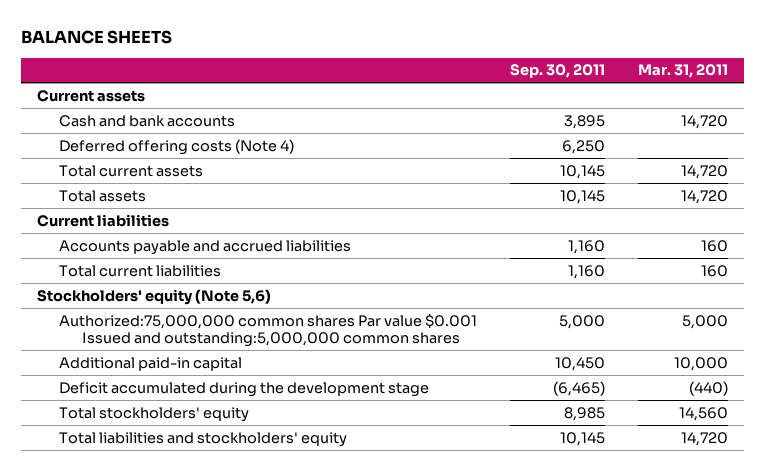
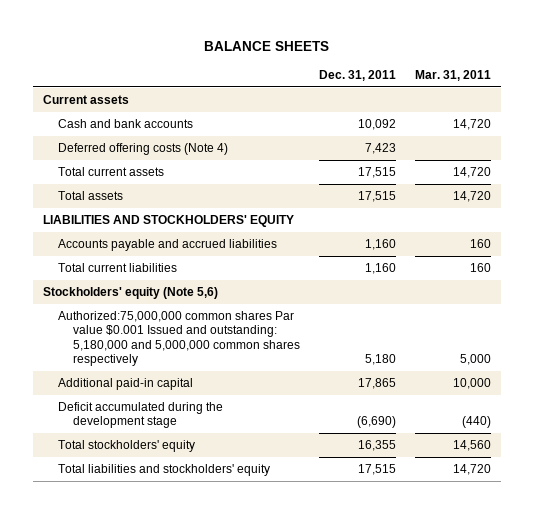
[509,64,605,79] Sep. 30, 2011 -> none
none -> [319,70,397,82] Dec. 31, 2011
[37,213,170,227] Current liabilities -> none
none -> [42,214,294,227] LIABILITIES AND STOCKHOLDERS' EQUITY
[59,313,478,348] Authorized:75,000,000 common shares Par value $0.001 Issued and outstanding:5,000,000 common shares -> [57,310,300,367] Authorized:75,000,000 common shares Par value $0.001 Issued and outstanding: 5,180,000 and 5,000,000 common shares respectively

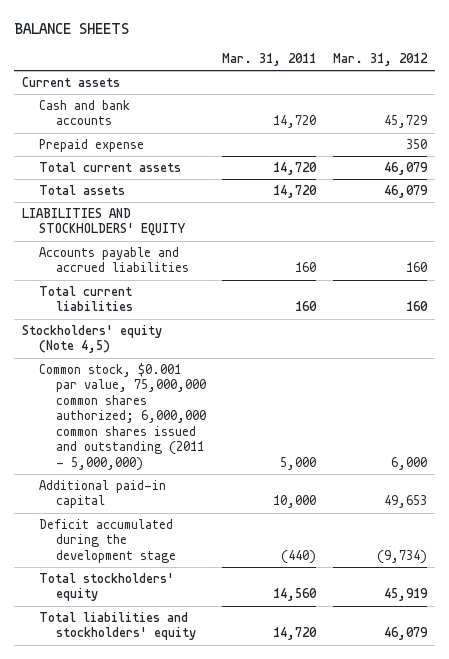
[319,70,397,82] Dec. 31, 2011 -> none
none -> [332,53,428,67] Mar. 31, 2012
[57,142,228,155] Deferred offering costs (Note 4) -> none
none -> [39,138,145,152] Prepaid expense
[42,286,218,299] Stockholders' equity (Note 5,6) -> [22,324,163,354] Stockholders' equity (Note 4,5)
[57,310,300,367] Authorized:75,000,000 common shares Par value $0.001 Issued and outstanding: 5,180,000 and 5,000,000 common shares respectively -> [39,362,207,471] Common stock, $0.001 par value, 75,000,000 common shares authorized; 6,000,000 common shares issued and outstanding (2011 - 5,000,000)

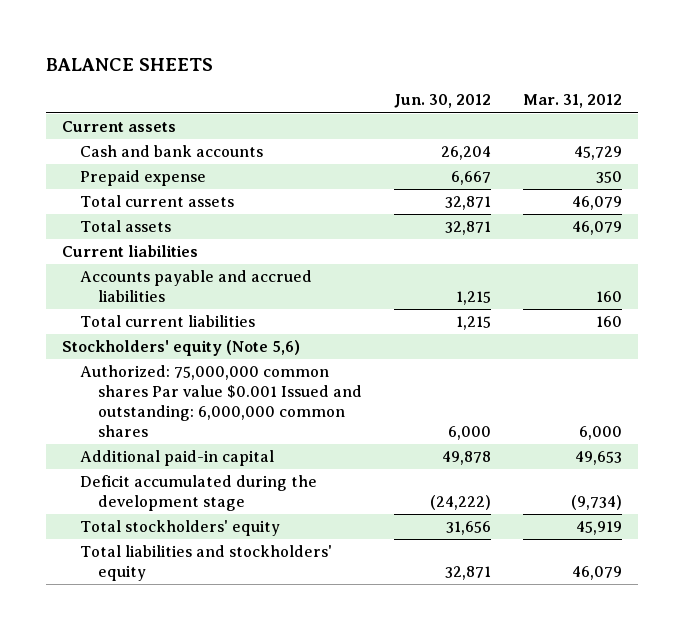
[222,53,317,67] Mar. 31, 2011 -> none
none -> [393,94,491,109] Jun. 30, 2012
[22,207,186,237] LIABILITIES AND STOCKHOLDERS' EQUITY -> none
none -> [62,245,199,258] Current liabilities
[22,324,163,354] Stockholders' equity (Note 4,5) -> [62,340,301,357] Stockholders' equity (Note 5,6)
[39,362,207,471] Common stock, $0.001 par value, 75,000,000 common shares authorized; 6,000,000 common shares issued and outstanding (2011 - 5,000,000) -> [79,365,362,437] Authorized: 75,000,000 common shares Par value $0.001 Issued and outstanding: 6,000,000 common shares

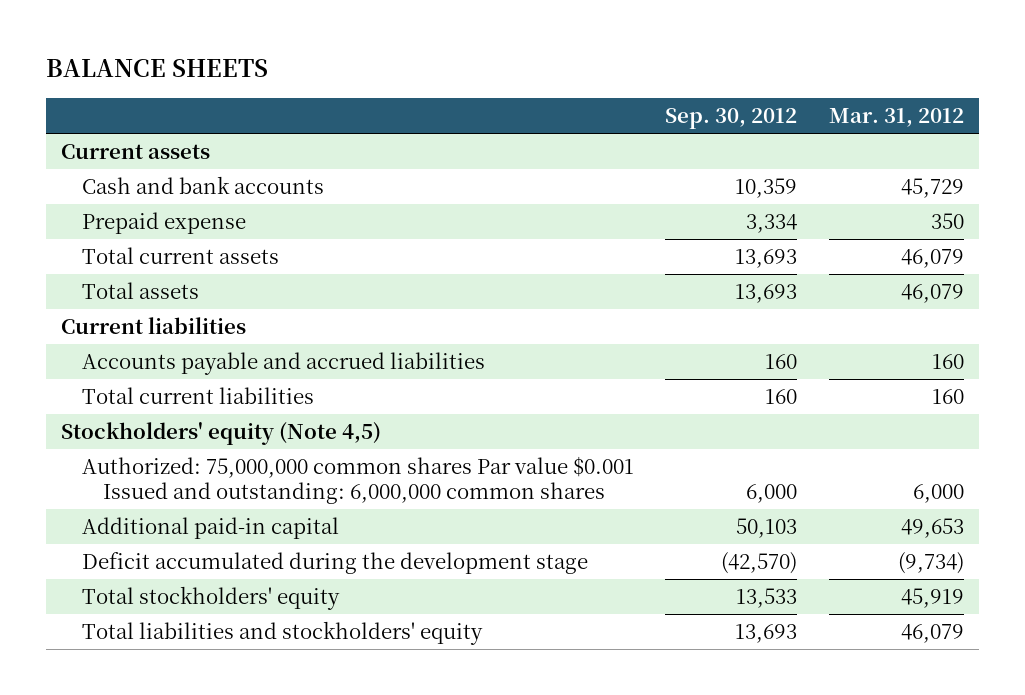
[393,94,491,109] Jun. 30, 2012 -> none
none -> [665,108,798,130] Sep. 30, 2012
[62,340,301,357] Stockholders' equity (Note 5,6) -> [61,422,382,446] Stockholders' equity (Note 4,5)

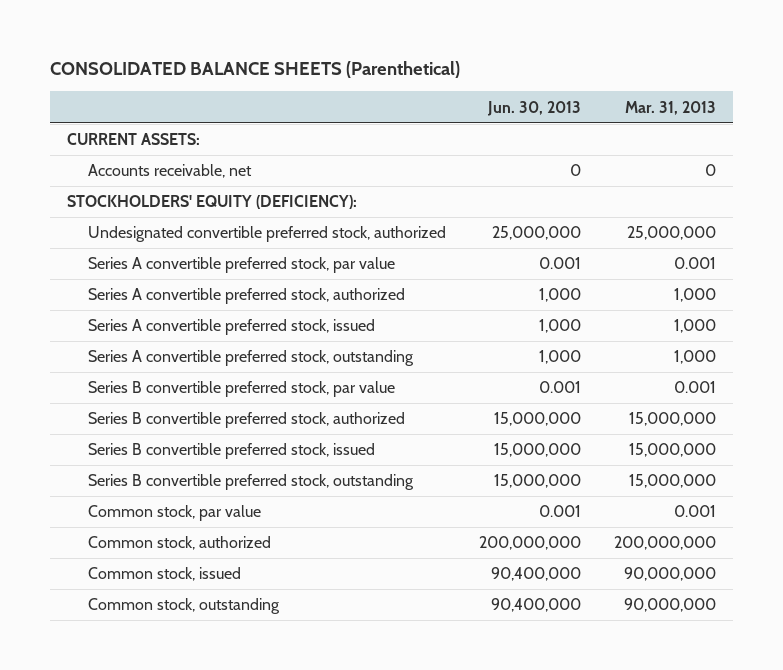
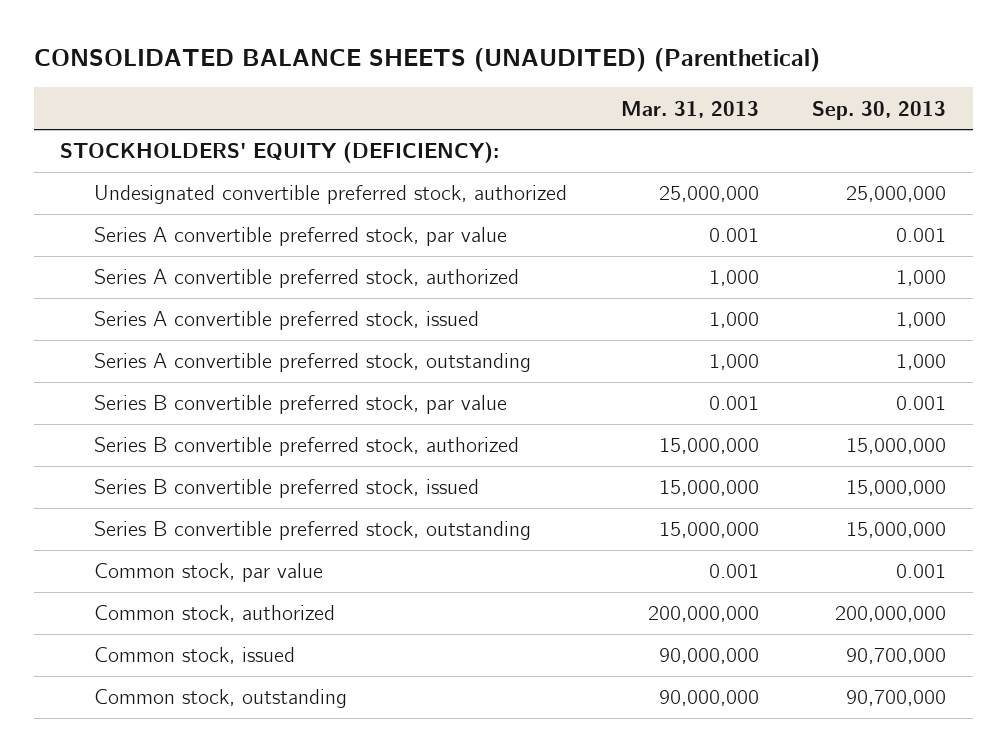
[50,61,461,79] CONSOLIDATED BALANCE SHEETS (Parenthetical) -> [33,48,820,73] CONSOLIDATED BALANCE SHEETS (UNAUDITED) (Parenthetical)
[487,100,582,116] Jun. 30, 2013 -> none
none -> [812,100,947,120] Sep. 30, 2013
[66,133,200,146] CURRENT ASSETS: -> none
[88,164,253,179] Accounts receivable, net -> none

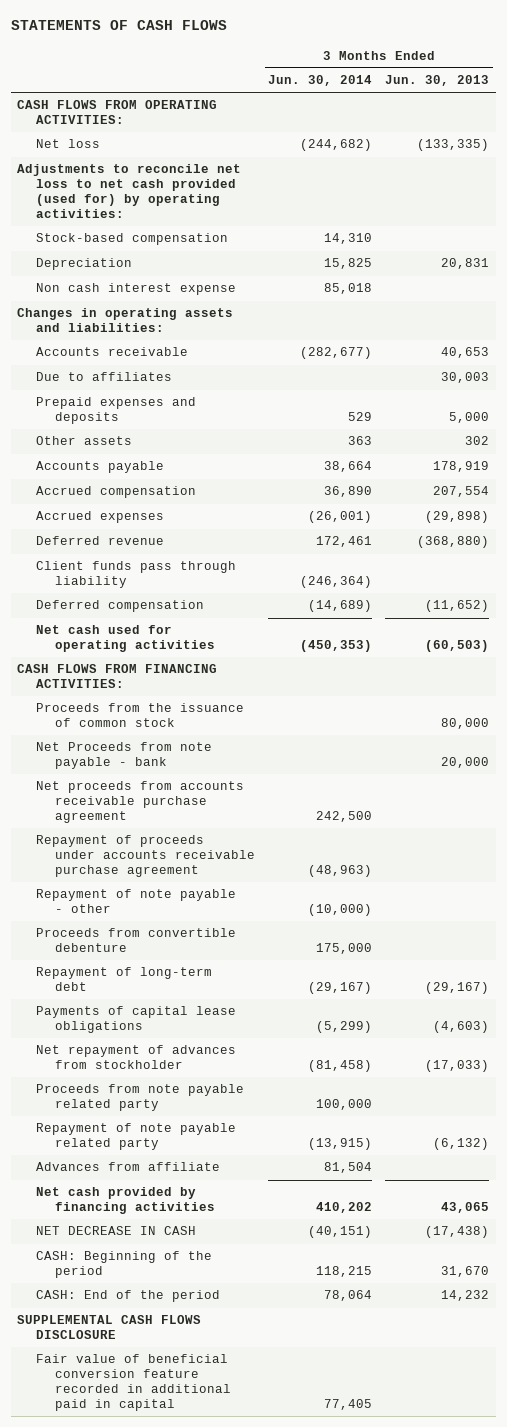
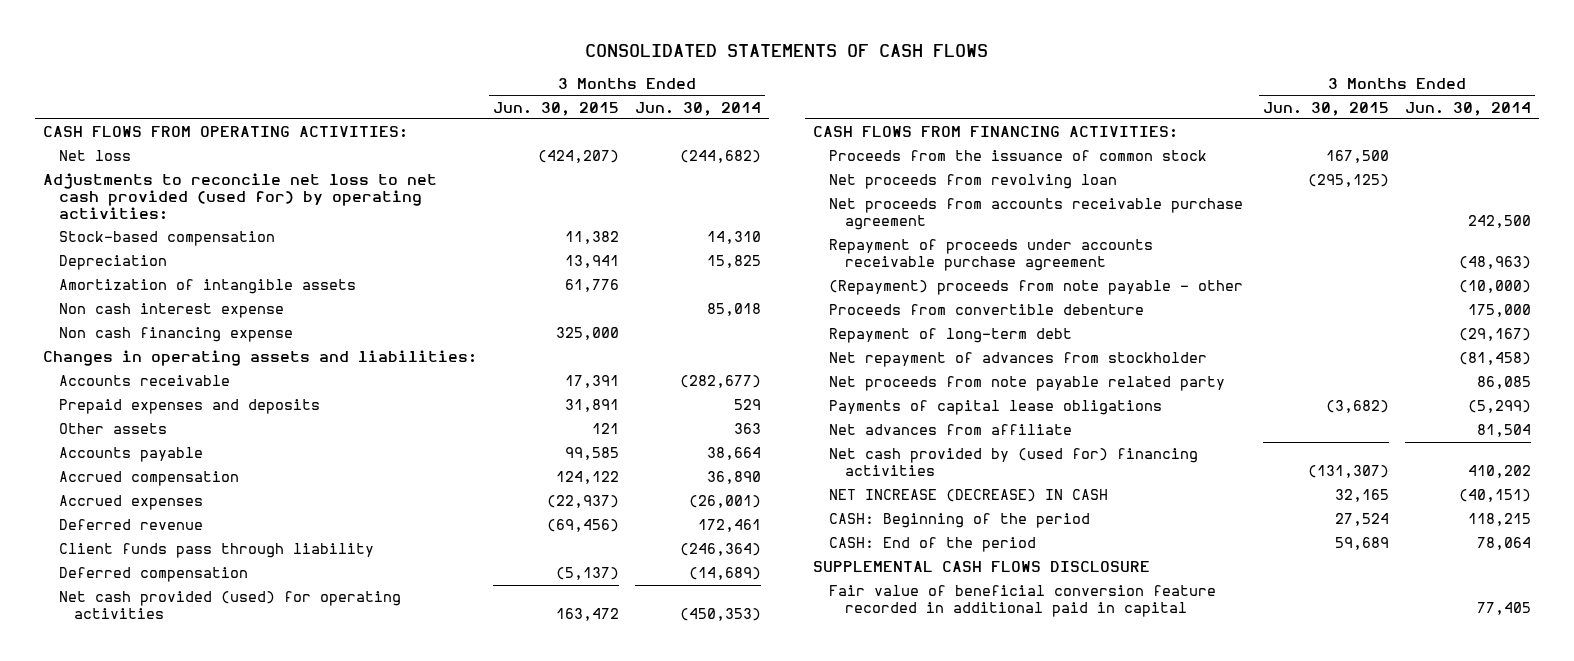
[10,20,227,31] STATEMENTS OF CASH FLOWS -> [584,44,988,58] CONSOLIDATED STATEMENTS OF CASH FLOWS
[385,75,490,87] Jun. 30, 2013 -> none
none -> [492,101,619,116] Jun. 30, 2015
none -> [58,279,356,295] Amortization of intangible assets
none -> [58,327,293,343] Non cash financing expense
[35,372,172,382] Due to affiliates -> none
[35,625,215,653] Net cash used for operating activities -> [58,591,401,620] Net cash provided (used) for operating activities
[35,742,212,770] Net Proceeds from note payable - bank -> none
none -> [828,174,1117,190] Net proceeds from revolving loan
[35,889,236,914] Repayment of note payable - other -> [828,280,1243,296] (Repayment) proceeds from note payable - other
[35,1123,236,1151] Repayment of note payable related party -> none
[35,1084,244,1112] Proceeds from note payable related party -> [828,376,1225,392] Net proceeds from note payable related party
[315,1099,372,1111] 100,000 -> [1476,376,1531,390] 86,085
[35,1006,236,1034] Payments of capital lease obligations -> [828,400,1162,416] Payments of capital lease obligations
[35,1162,220,1172] Advances from affiliate -> [828,424,1072,436] Net advances from affiliate
[35,1187,215,1215] Net cash provided by financing activities -> [828,448,1198,477] Net cash provided by (used for) financing activities
[35,1226,196,1236] NET DECREASE IN CASH -> [828,489,1108,503] NET INCREASE (DECREASE) IN CASH

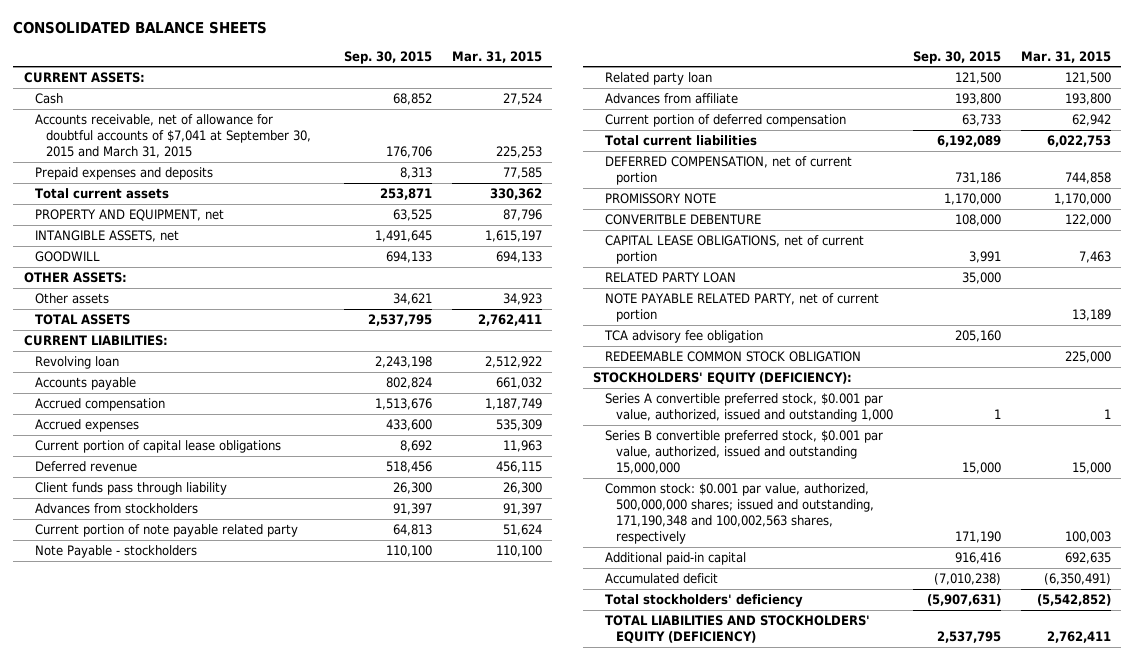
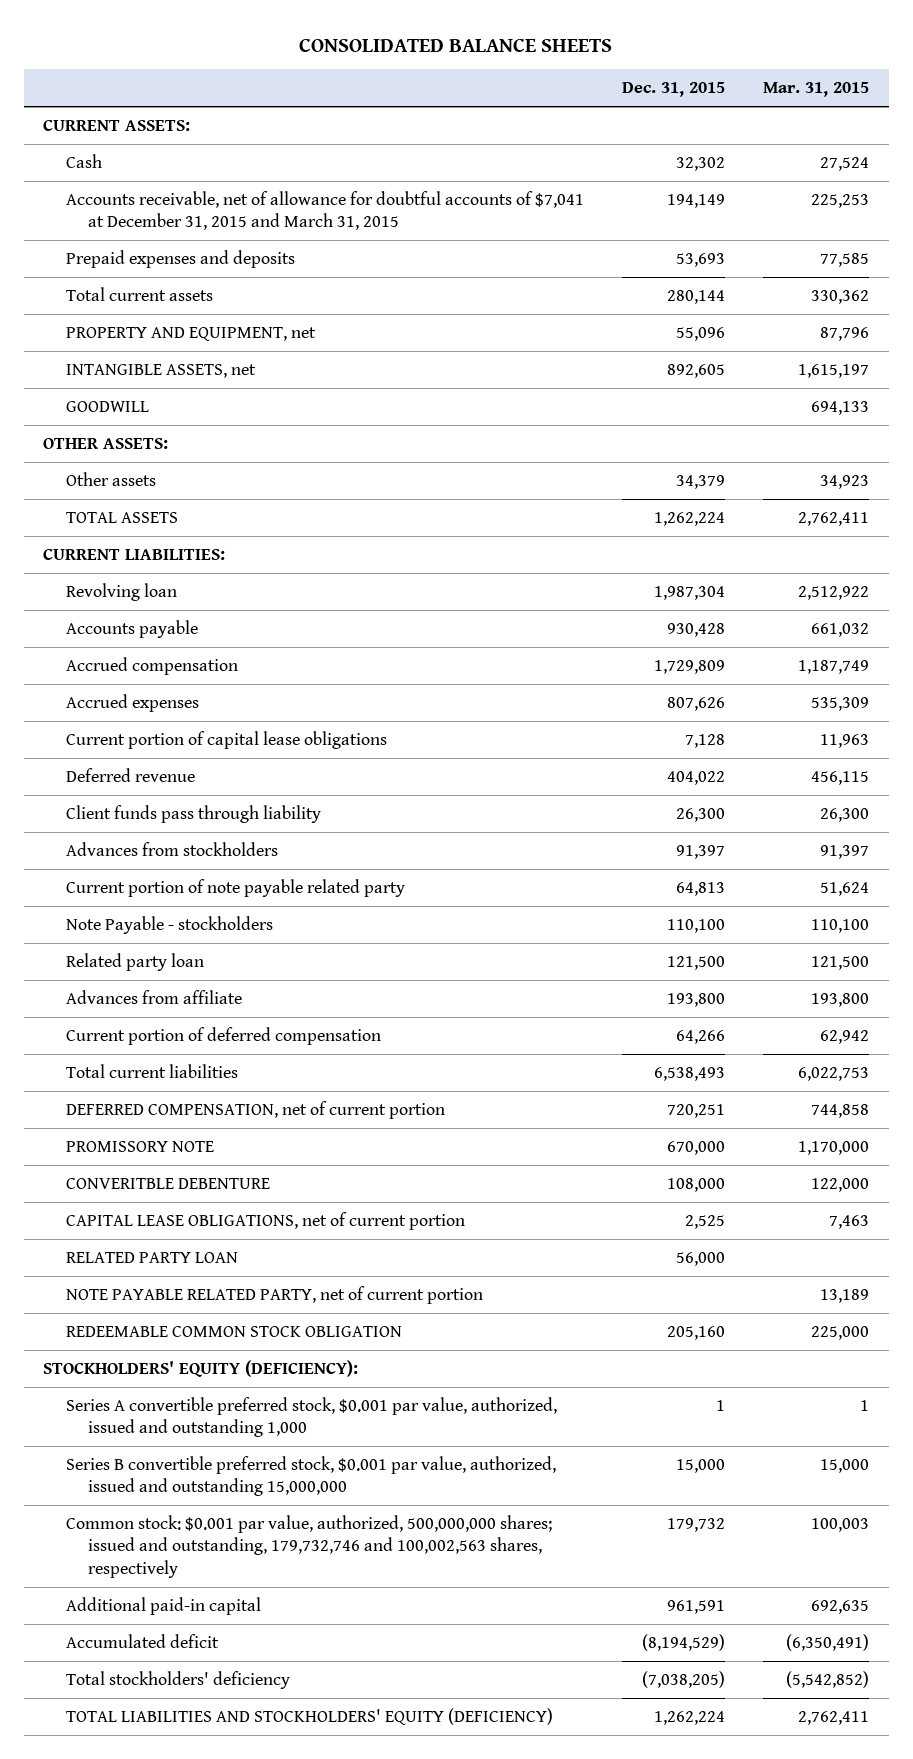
[343,50,432,64] Sep. 30, 2015 -> none
none -> [621,82,725,98] Dec. 31, 2015
[34,113,312,158] Accounts receivable, net of allowance for doubtful accounts of $7,041 at September 30, 2015 and March 31, 2015 -> [65,190,584,231] Accounts receivable, net of allowance for doubtful accounts of $7,041 at December 31, 2015 and March 31, 2015
[603,329,763,343] TCA advisory fee obligation -> none
[604,482,875,544] Common stock: $0.001 par value, authorized, 500,000,000 shares; issued and outstanding, 171,190,348 and 100,002,563 shares, respectively -> [65,1514,552,1578] Common stock: $0.001 par value, authorized, 500,000,000 shares; issued and outstanding, 179,732,746 and 100,002,563 shares, respectively

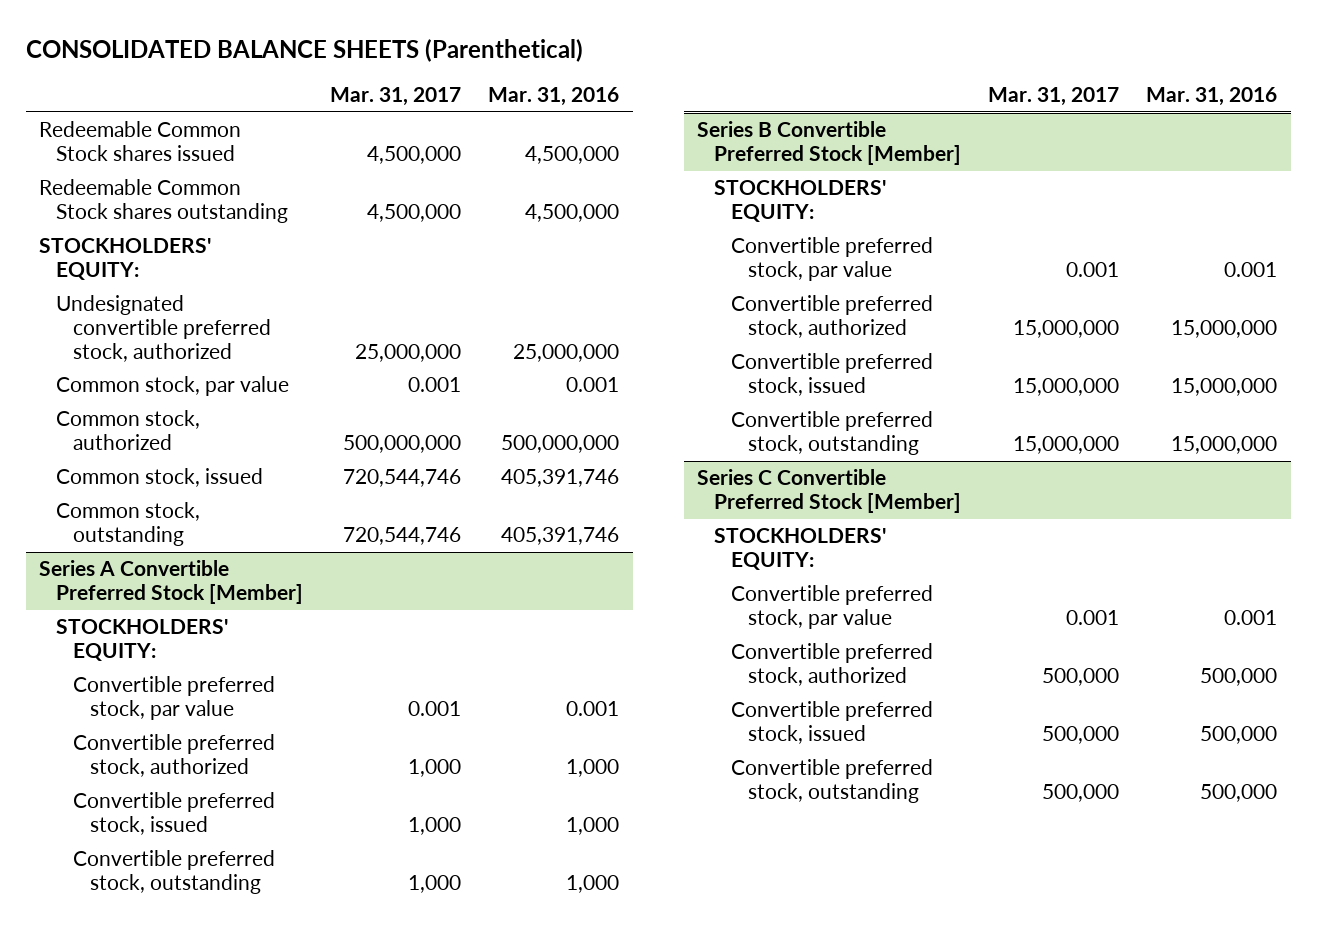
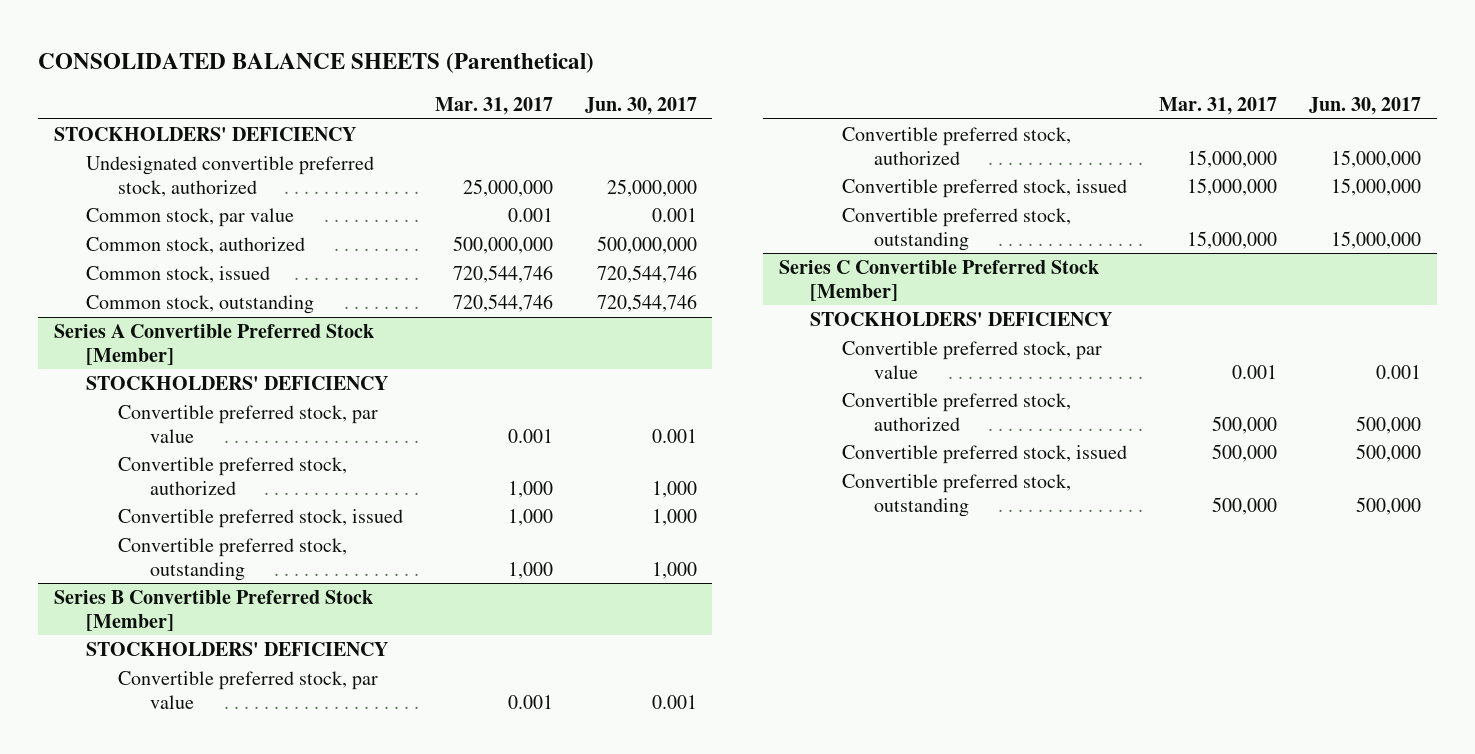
[488,87,620,107] Mar. 31, 2016 -> none
none -> [584,96,697,115] Jun. 30, 2017
[39,121,242,161] Redeemable Common Stock shares issued -> none
[39,179,289,223] Redeemable Common Stock shares outstanding -> none
[39,238,212,280] STOCKHOLDERS' EQUITY: -> [54,127,357,142] STOCKHOLDERS' DEFICIENCY
[56,619,229,661] STOCKHOLDERS' EQUITY: -> [86,376,389,391] STOCKHOLDERS' DEFICIENCY
[714,180,887,222] STOCKHOLDERS' EQUITY: -> [86,642,389,657] STOCKHOLDERS' DEFICIENCY
[714,528,887,570] STOCKHOLDERS' EQUITY: -> [810,312,1113,327] STOCKHOLDERS' DEFICIENCY

